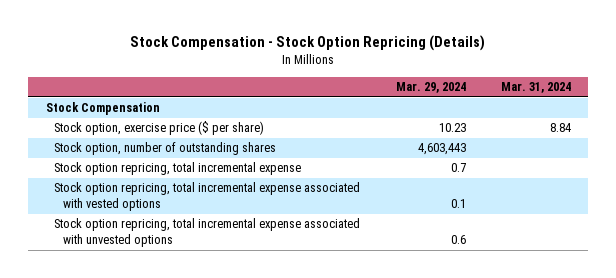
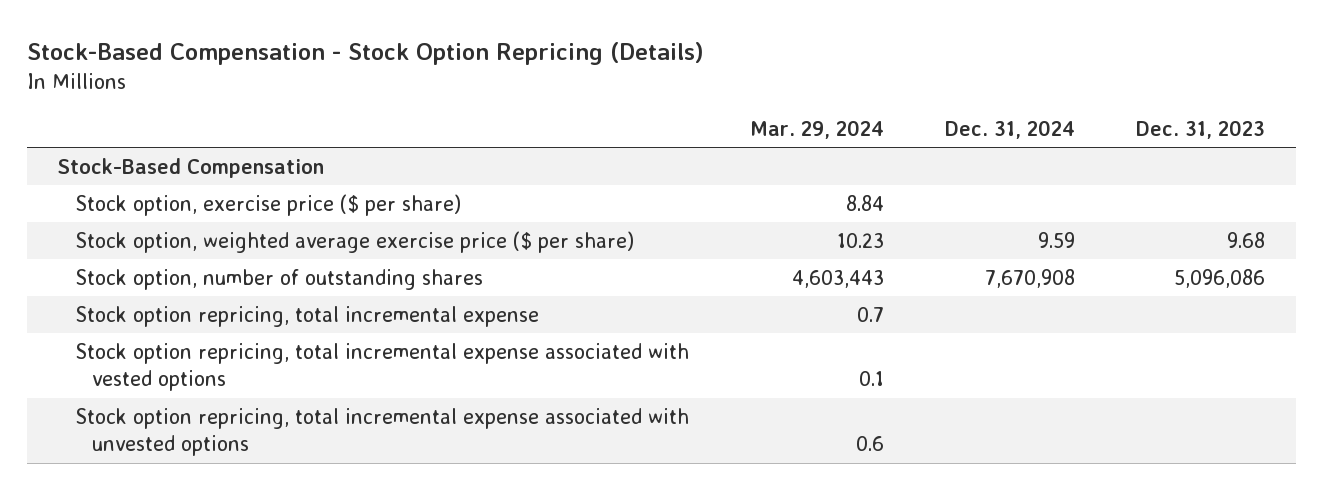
[130,35,486,52] Stock Compensation - Stock Option Repricing (Details) -> [26,42,704,66] Stock-Based Compensation - Stock Option Repricing (Details)
[500,82,571,94] Mar. 31, 2024 -> none
none -> [944,119,1075,139] Dec. 31, 2024
none -> [1135,119,1265,139] Dec. 31, 2023
[45,102,160,116] Stock Compensation -> [57,157,325,178] Stock-Based Compensation
[438,123,466,133] 10.23 -> [845,194,884,211] 8.84
none -> [74,230,634,253] Stock option, weighted average exercise price ($ per share)

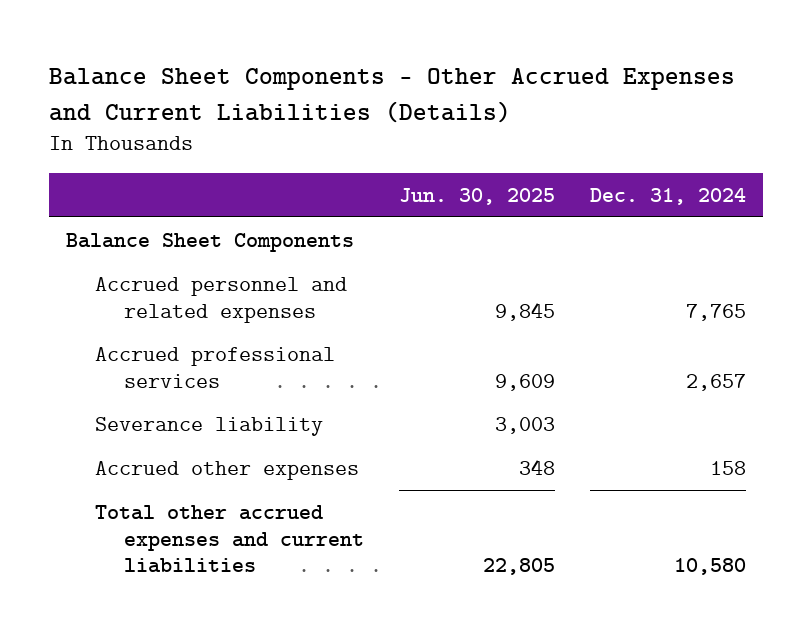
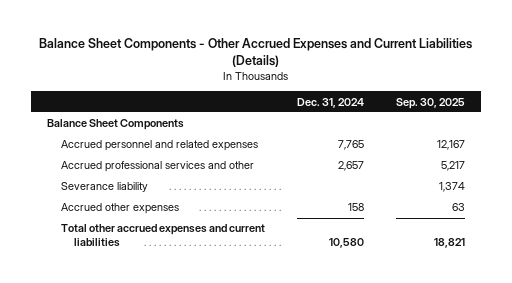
[399,187,556,205] Jun. 30, 2025 -> none
none -> [395,97,465,109] Sep. 30, 2025
[95,346,336,388] Accrued professional services -> [60,161,254,173] Accrued professional services and other

